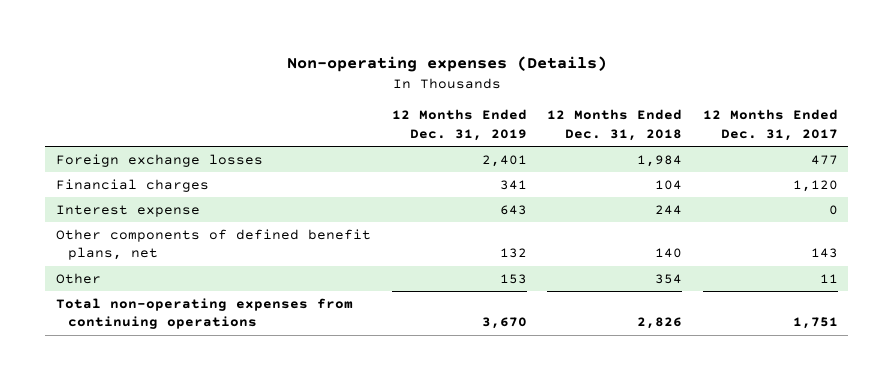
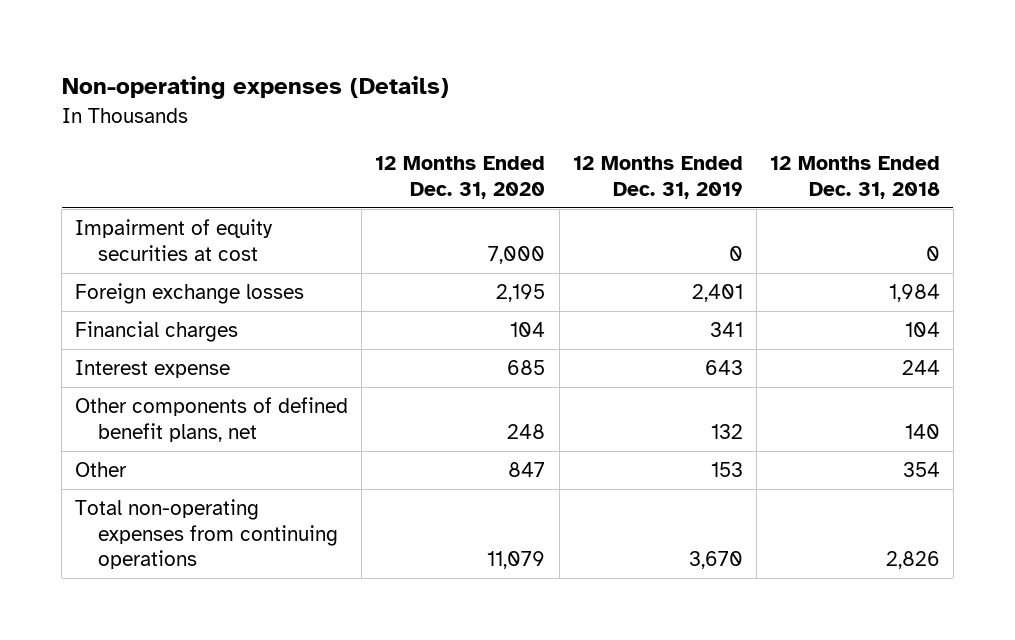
[702,109,838,142] 12 Months Ended Dec. 31, 2017 -> none
none -> [375,156,546,199] 12 Months Ended Dec. 31, 2020
none -> [75,219,274,261] Impairment of equity securities at cost

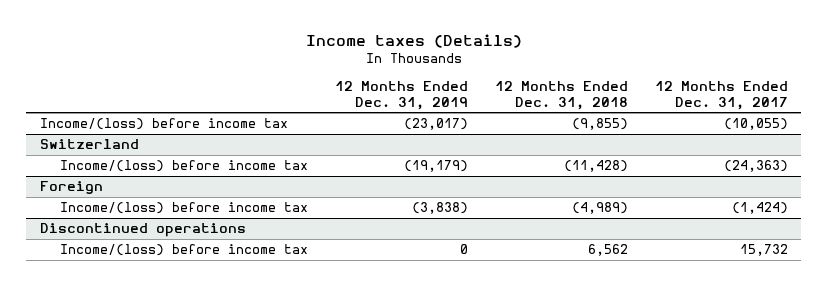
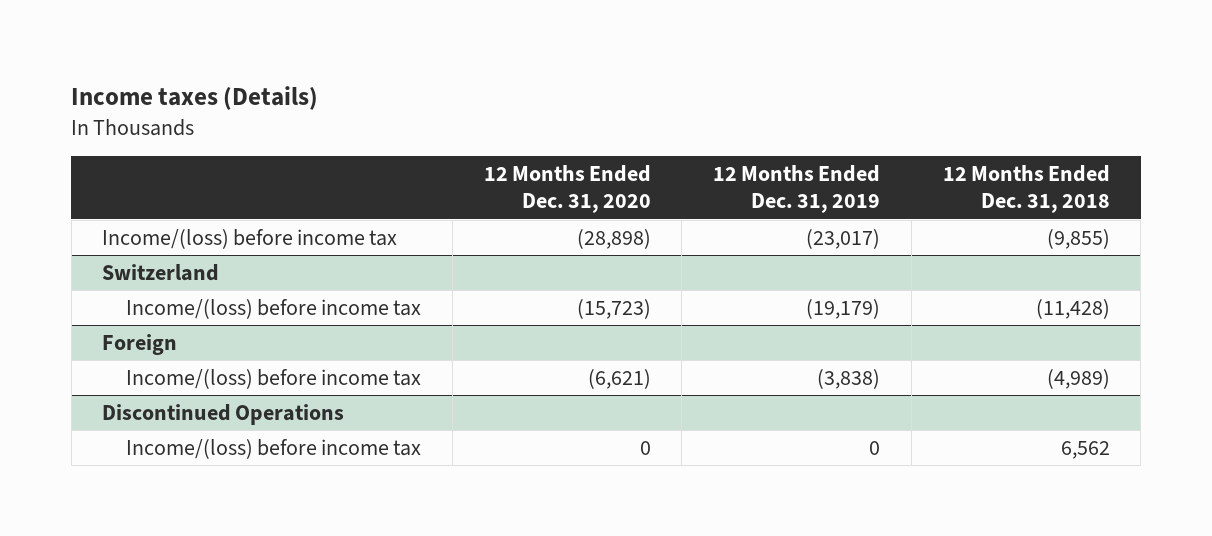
[654,81,788,110] 12 Months Ended Dec. 31, 2017 -> none
none -> [483,165,651,214] 12 Months Ended Dec. 31, 2020
[39,223,246,238] Discontinued operations -> [102,403,345,425] Discontinued Operations

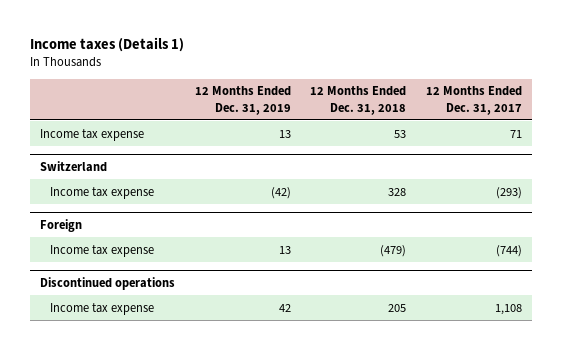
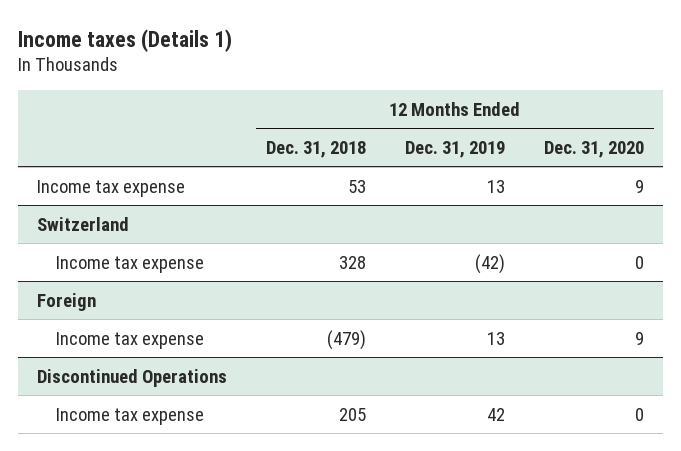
[426,86,523,115] 12 Months Ended Dec. 31, 2017 -> none
none -> [543,140,644,158] Dec. 31, 2020
[39,276,175,290] Discontinued operations -> [37,368,228,387] Discontinued Operations

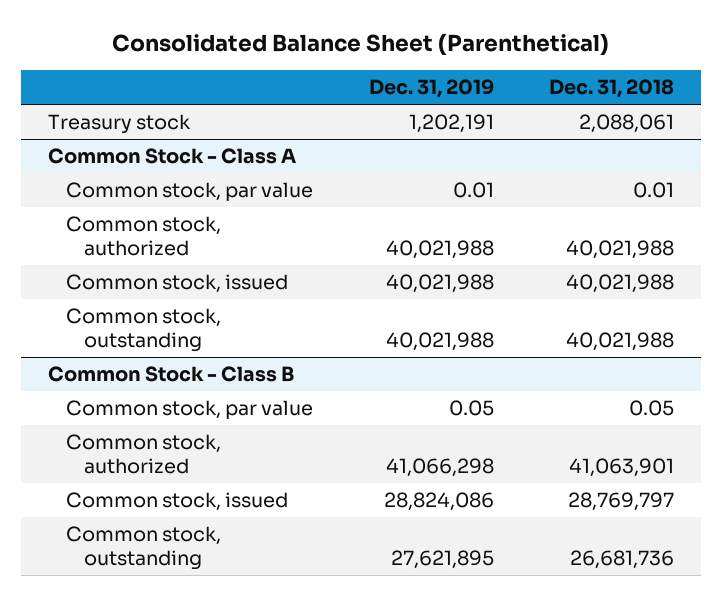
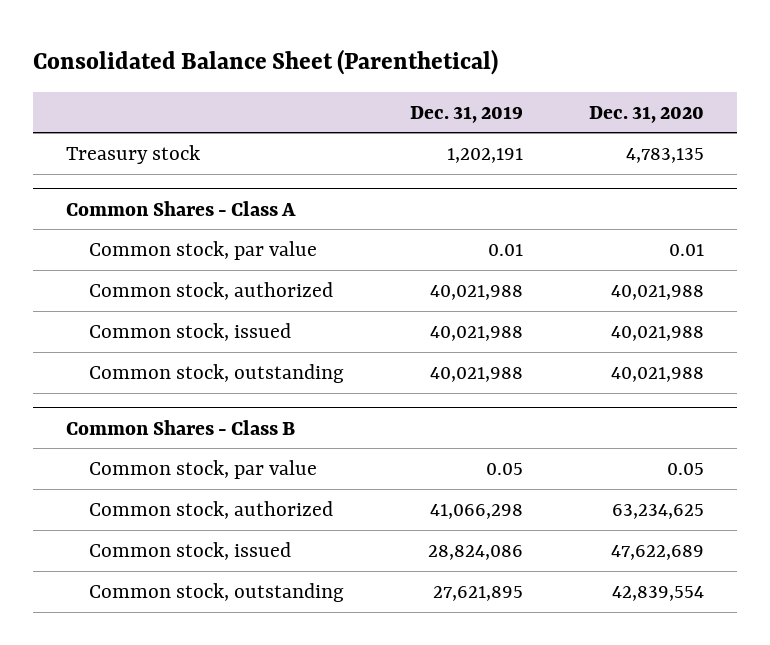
[548,79,674,99] Dec. 31, 2018 -> none
none -> [588,105,704,123] Dec. 31, 2020
[48,148,297,165] Common Stock - Class A -> [65,200,296,216] Common Shares - Class A
[48,366,296,383] Common Stock - Class B -> [65,419,295,435] Common Shares - Class B

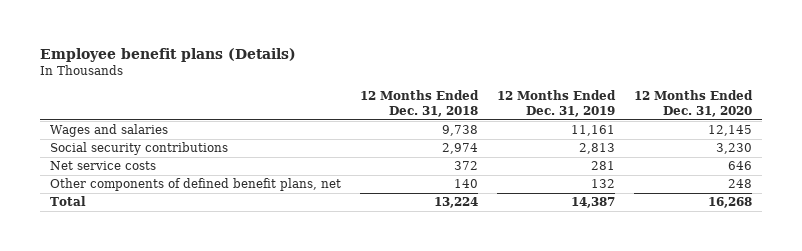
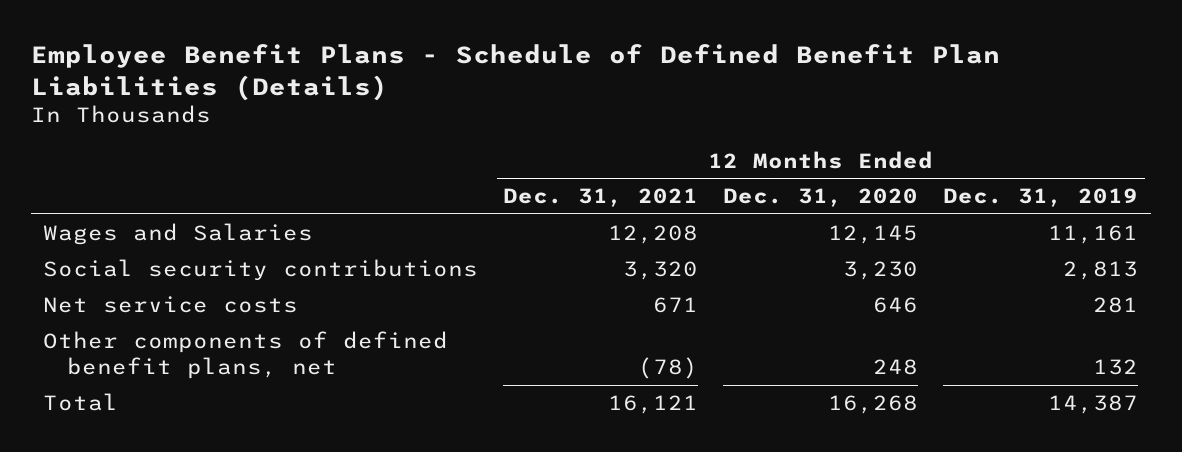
[40,47,297,62] Employee benefit plans (Details) -> [30,43,1000,101] Employee Benefit Plans - Schedule of Defined Benefit Plan Liabilities (Details)
[360,90,480,118] 12 Months Ended Dec. 31, 2018 -> none
none -> [503,188,699,208] Dec. 31, 2021
[49,124,168,138] Wages and salaries -> [43,222,314,245] Wages and Salaries

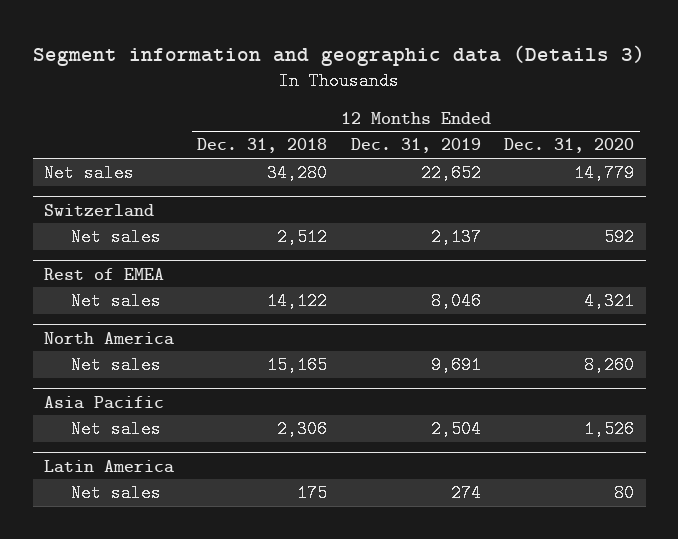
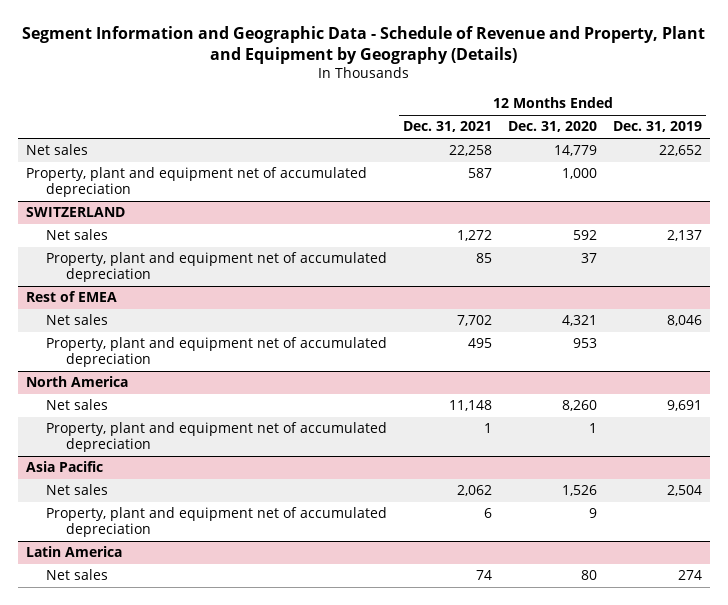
[33,45,646,67] Segment information and geographic data (Details 3) -> [22,26,706,65] Segment Information and Geographic Data - Schedule of Revenue and Property, Plant and Equipment by Geography (Details)
[197,138,328,154] Dec. 31, 2018 -> none
none -> [403,121,493,133] Dec. 31, 2021
none -> [26,167,368,198] Property, plant and equipment net of accumulated depreciation
[44,203,155,217] Switzerland -> [26,207,126,218] SWITZERLAND
none -> [46,252,388,283] Property, plant and equipment net of accumulated depreciation
none -> [46,337,388,368] Property, plant and equipment net of accumulated depreciation
none -> [46,422,388,453] Property, plant and equipment net of accumulated depreciation
none -> [46,507,388,538] Property, plant and equipment net of accumulated depreciation

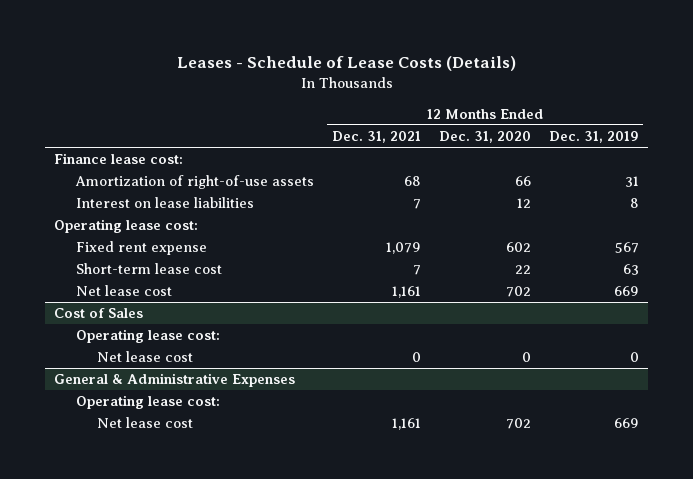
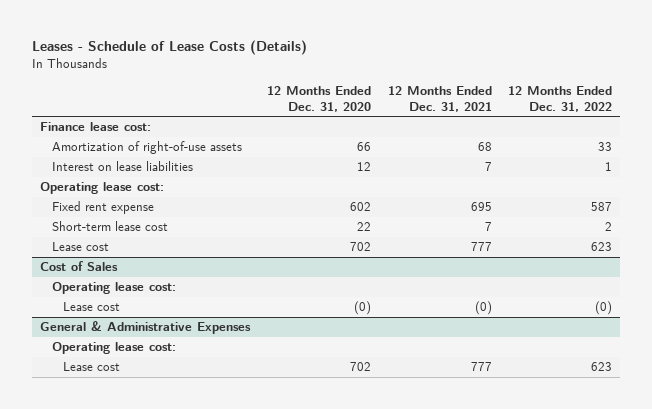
[548,130,639,143] Dec. 31, 2019 -> none
none -> [508,85,613,112] 12 Months Ended Dec. 31, 2022
[385,242,421,255] 1,079 -> [470,202,492,212] 695
[75,285,172,297] Net lease cost -> [51,242,109,252] Lease cost
[391,286,421,299] 1,161 -> [470,242,492,252] 777
[96,351,193,363] Net lease cost -> [62,302,120,312] Lease cost
[411,352,421,363] 0 -> [474,301,492,316] (0)
[521,352,531,363] 0 -> [353,301,371,316] (0)
[96,417,193,429] Net lease cost -> [62,362,120,372] Lease cost
[391,418,421,431] 1,161 -> [470,362,492,372] 777

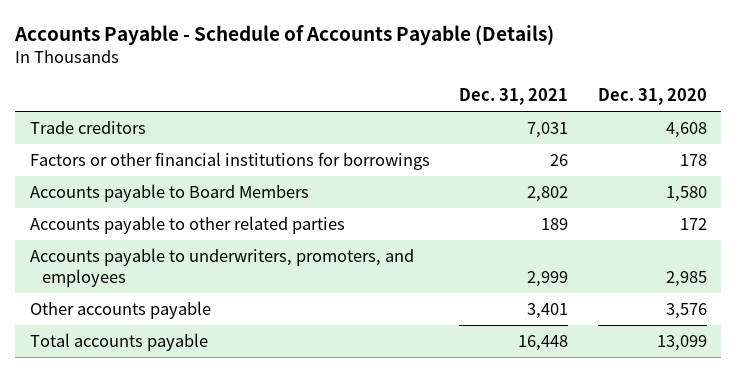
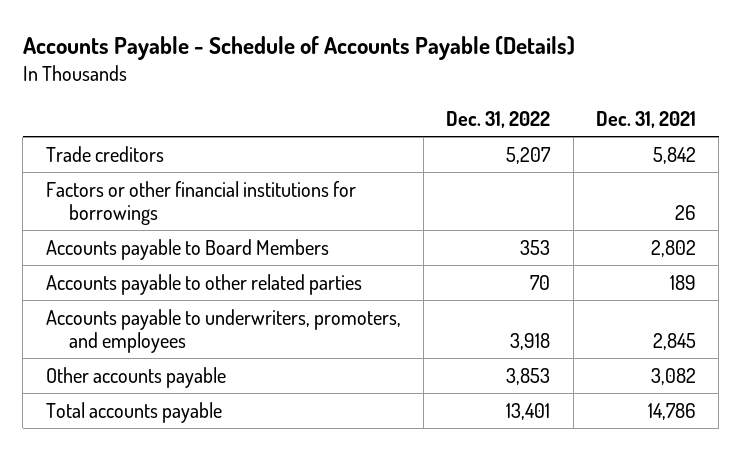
[597,88,707,106] Dec. 31, 2020 -> none
none -> [446,110,551,128] Dec. 31, 2022
[527,121,569,138] 7,031 -> [653,147,697,165] 5,842
[527,270,569,287] 2,999 -> [653,332,697,350] 2,845
[527,302,569,319] 3,401 -> [651,368,697,386] 3,082
[518,334,569,351] 16,448 -> [648,403,697,421] 14,786

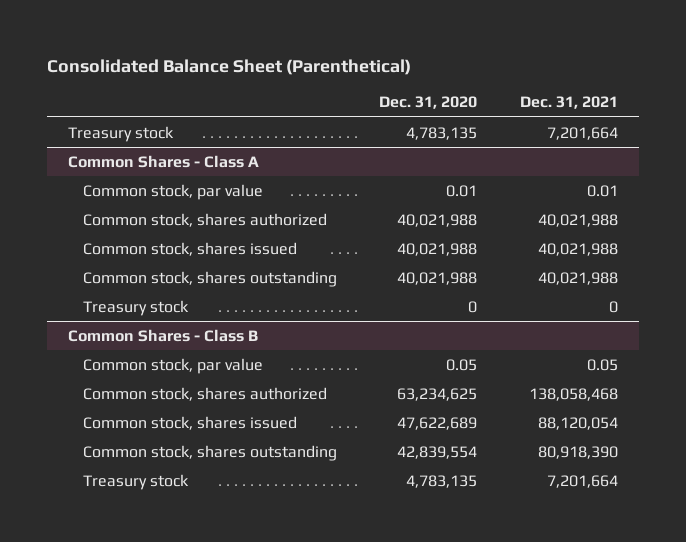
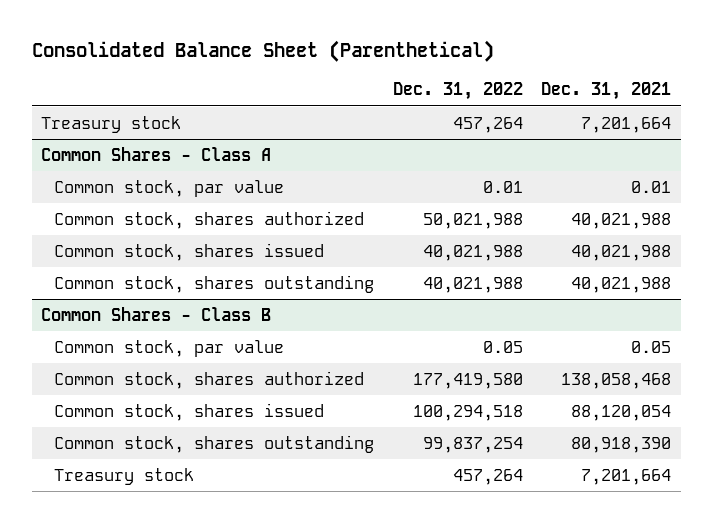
[379,96,478,110] Dec. 31, 2020 -> none
none -> [392,82,523,101] Dec. 31, 2022
[82,299,189,316] Treasury stock -> none

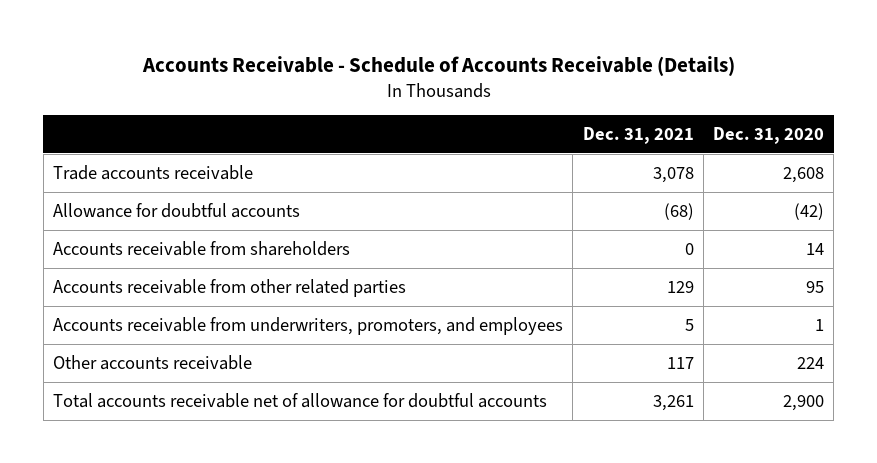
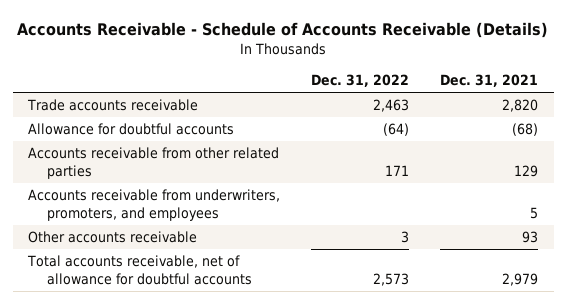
[713,127,825,145] Dec. 31, 2020 -> none
none -> [311,74,410,88] Dec. 31, 2022
[652,166,694,183] 3,078 -> [502,99,539,113] 2,820
[53,240,351,256] Accounts receivable from shareholders -> none
[666,356,694,369] 117 -> [522,231,539,244] 93
[53,392,548,408] Total accounts receivable net of allowance for doubtful accounts -> [27,255,253,286] Total accounts receivable, net of allowance for doubtful accounts
[652,394,694,411] 3,261 -> [502,273,539,287] 2,979

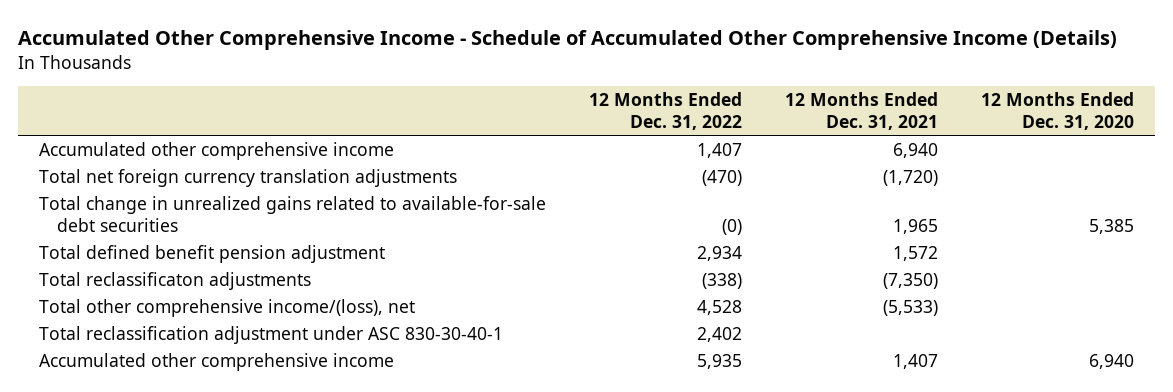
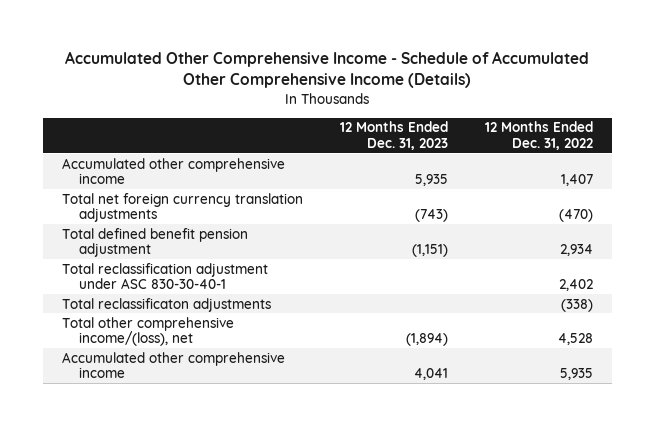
[785,92,939,131] 12 Months Ended Dec. 31, 2021 -> none
[980,92,1134,131] 12 Months Ended Dec. 31, 2020 -> none
none -> [339,121,448,150] 12 Months Ended Dec. 31, 2023
[39,195,547,232] Total change in unrealized gains related to available-for-sale debt securities -> none
[39,325,504,344] Total reclassification adjustment under ASC 830-30-40-1 -> [61,262,268,290] Total reclassification adjustment under ASC 830-30-40-1

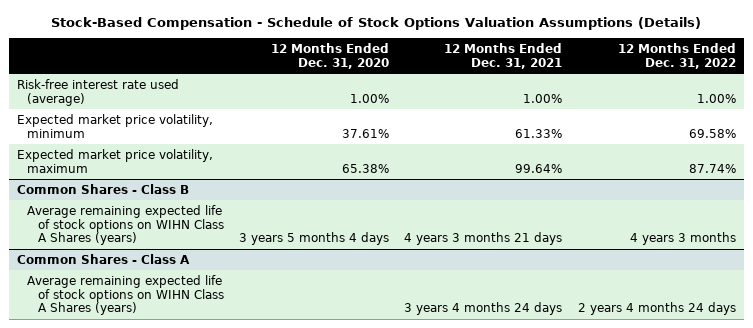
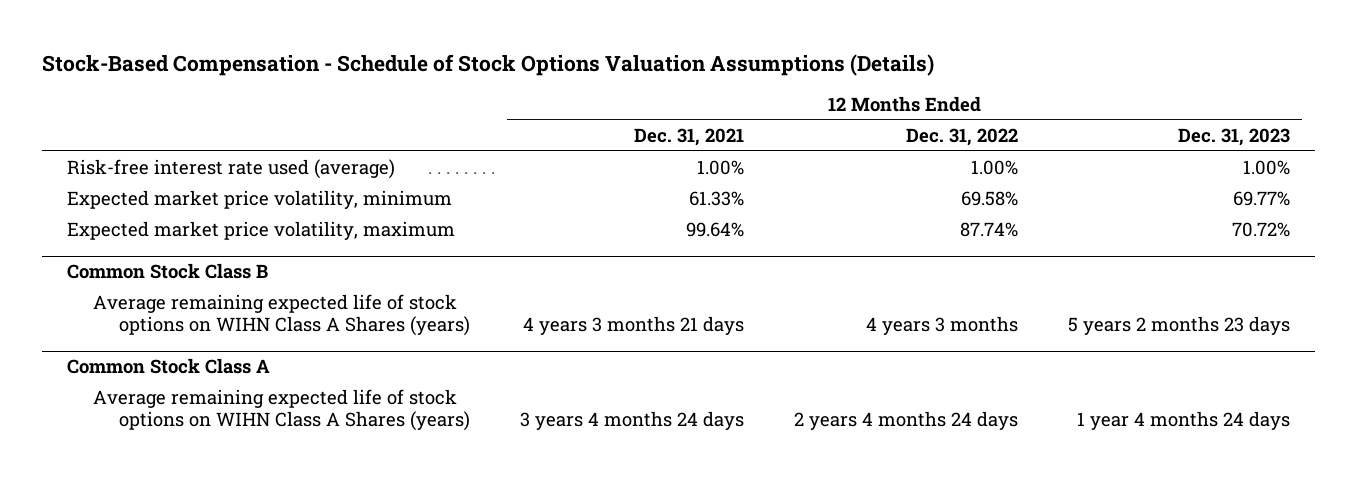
[271,42,390,69] 12 Months Ended Dec. 31, 2020 -> none
none -> [1177,127,1290,146] Dec. 31, 2023
[16,183,189,194] Common Shares - Class B -> [67,263,269,280] Common Stock Class B
[16,253,190,264] Common Shares - Class A -> [67,358,271,375] Common Stock Class A

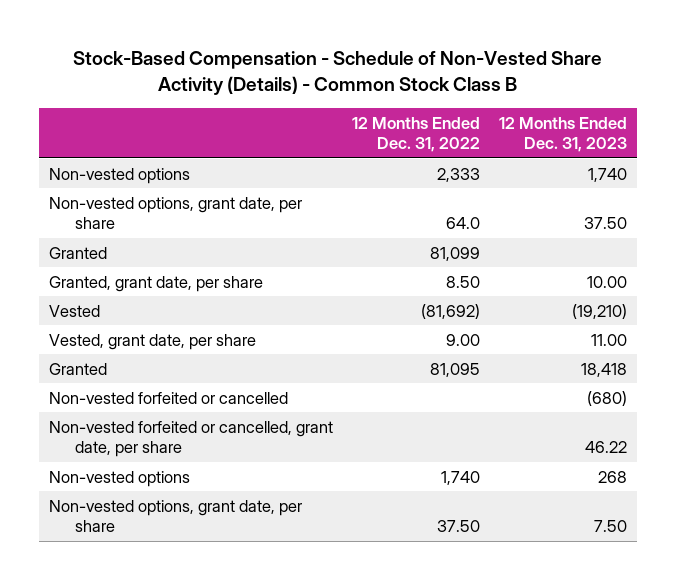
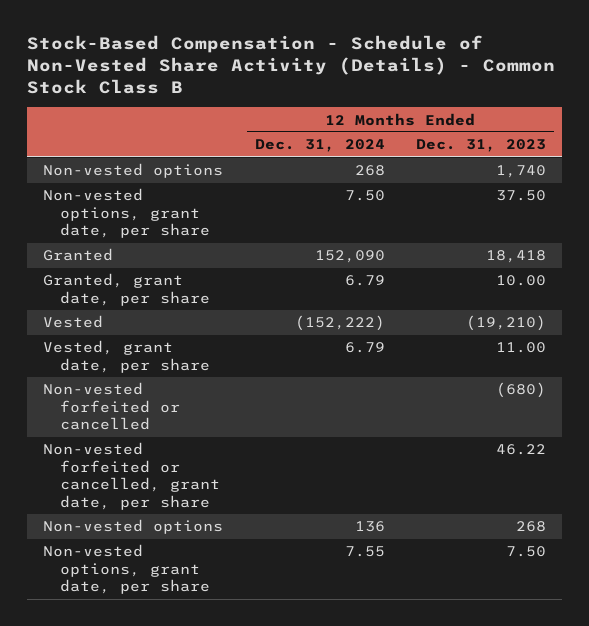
[352,116,481,153] 12 Months Ended Dec. 31, 2022 -> none
none -> [254,139,385,153] Dec. 31, 2024
[49,246,108,259] Granted -> none
[49,362,108,375] Granted -> [42,248,113,262] Granted

